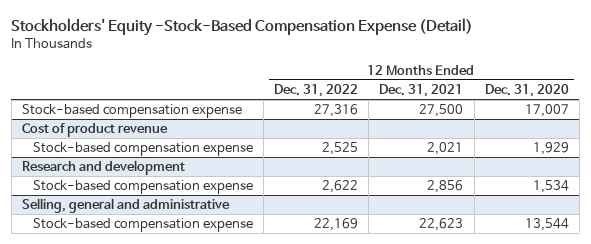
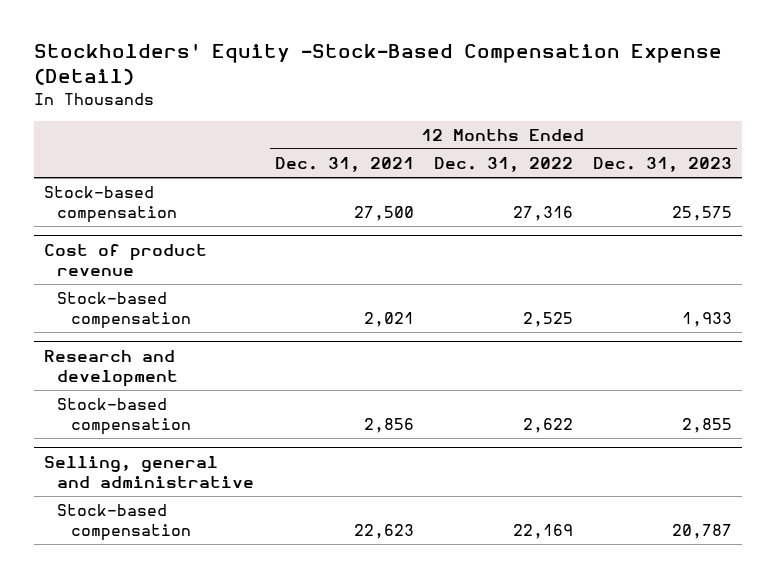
[484,84,569,98] Dec. 31, 2020 -> none
none -> [593,157,733,173] Dec. 31, 2023
[21,104,242,119] Stock-based compensation expense -> [43,186,178,223] Stock-based compensation
[32,142,253,157] Stock-based compensation expense -> [57,292,192,329] Stock-based compensation
[32,180,253,195] Stock-based compensation expense -> [57,398,192,435] Stock-based compensation
[32,218,253,233] Stock-based compensation expense -> [57,504,192,541] Stock-based compensation

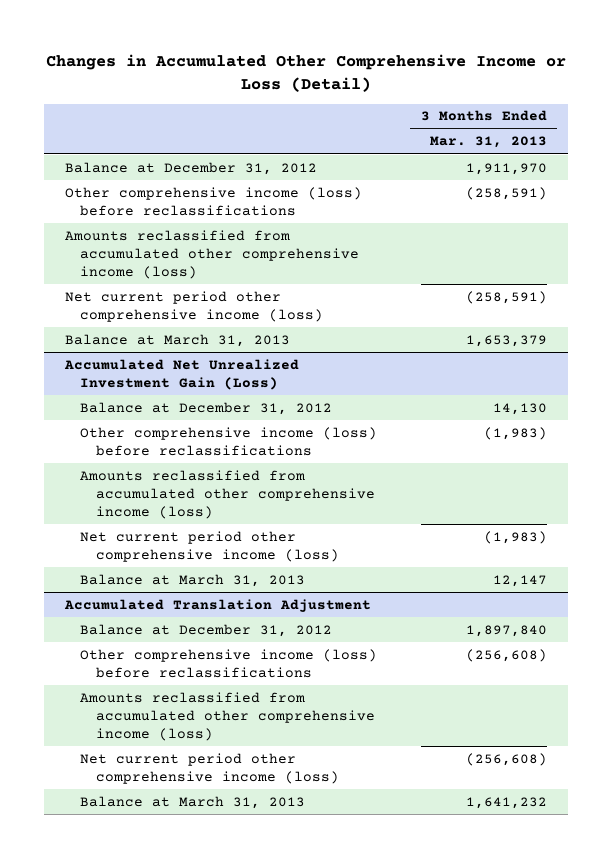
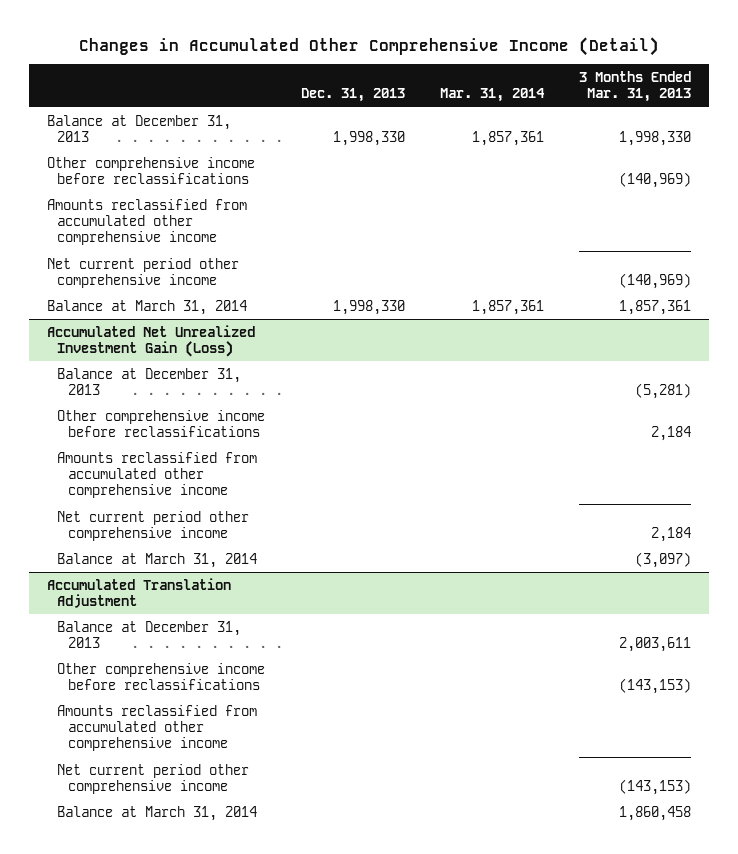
[45,54,566,93] Changes in Accumulated Other Comprehensive Income or Loss (Detail) -> [79,36,660,56] Changes in Accumulated Other Comprehensive Income (Detail)
none -> [300,88,405,103] Dec. 31, 2013
none -> [439,88,545,103] Mar. 31, 2014
[65,161,318,175] Balance at December 31, 2012 -> [46,114,231,143] Balance at December 31, 2013
[465,162,547,175] 1,911,970 -> [619,131,692,147] 1,998,330
[65,186,363,216] Other comprehensive income (loss) before reclassifications -> [46,156,255,185] Other comprehensive income before reclassifications
[465,186,547,200] (258,591) -> [619,172,692,189] (140,969)
[65,229,360,280] Amounts reclassified from accumulated other comprehensive income (loss) -> [46,198,247,246] Amounts reclassified from accumulated other comprehensive income
[65,290,324,322] Net current period other comprehensive income (loss) -> [46,257,239,289] Net current period other comprehensive income
[465,290,547,304] (258,591) -> [619,273,692,290] (140,969)
[65,333,291,347] Balance at March 31, 2013 -> [46,299,247,315] Balance at March 31, 2014
[465,334,547,347] 1,653,379 -> [619,299,692,315] 1,857,361
[80,401,333,415] Balance at December 31, 2012 -> [57,367,242,396] Balance at December 31, 2013
[492,402,547,415] 14,130 -> [635,383,692,400] (5,281)
[80,426,378,456] Other comprehensive income (loss) before reclassifications -> [57,409,266,438] Other comprehensive income before reclassifications
[483,426,547,440] (1,983) -> [651,426,692,442] 2,184
[80,469,375,520] Amounts reclassified from accumulated other comprehensive income (loss) -> [57,451,258,499] Amounts reclassified from accumulated other comprehensive income
[80,530,339,562] Net current period other comprehensive income (loss) -> [57,510,250,542] Net current period other comprehensive income
[483,530,547,544] (1,983) -> [651,527,692,543] 2,184
[80,573,306,587] Balance at March 31, 2013 -> [57,552,258,568] Balance at March 31, 2014
[492,574,547,587] 12,147 -> [635,551,692,568] (3,097)
[80,623,333,637] Balance at December 31, 2012 -> [57,620,242,649] Balance at December 31, 2013
[465,624,547,637] 1,897,840 -> [619,637,692,653] 2,003,611
[80,648,378,678] Other comprehensive income (loss) before reclassifications -> [57,662,266,691] Other comprehensive income before reclassifications
[465,648,547,662] (256,608) -> [619,678,692,695] (143,153)
[80,691,375,742] Amounts reclassified from accumulated other comprehensive income (loss) -> [57,704,258,752] Amounts reclassified from accumulated other comprehensive income
[80,752,339,784] Net current period other comprehensive income (loss) -> [57,763,250,795] Net current period other comprehensive income
[465,752,547,766] (256,608) -> [619,779,692,796] (143,153)
[80,795,306,809] Balance at March 31, 2013 -> [57,805,258,821] Balance at March 31, 2014
[465,796,547,809] 1,641,232 -> [619,805,692,821] 1,860,458

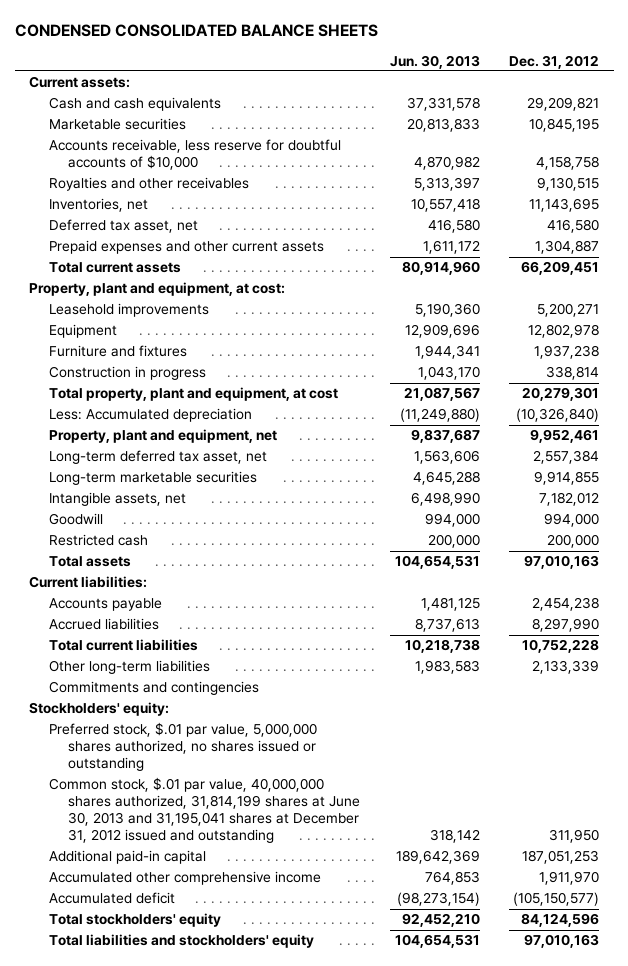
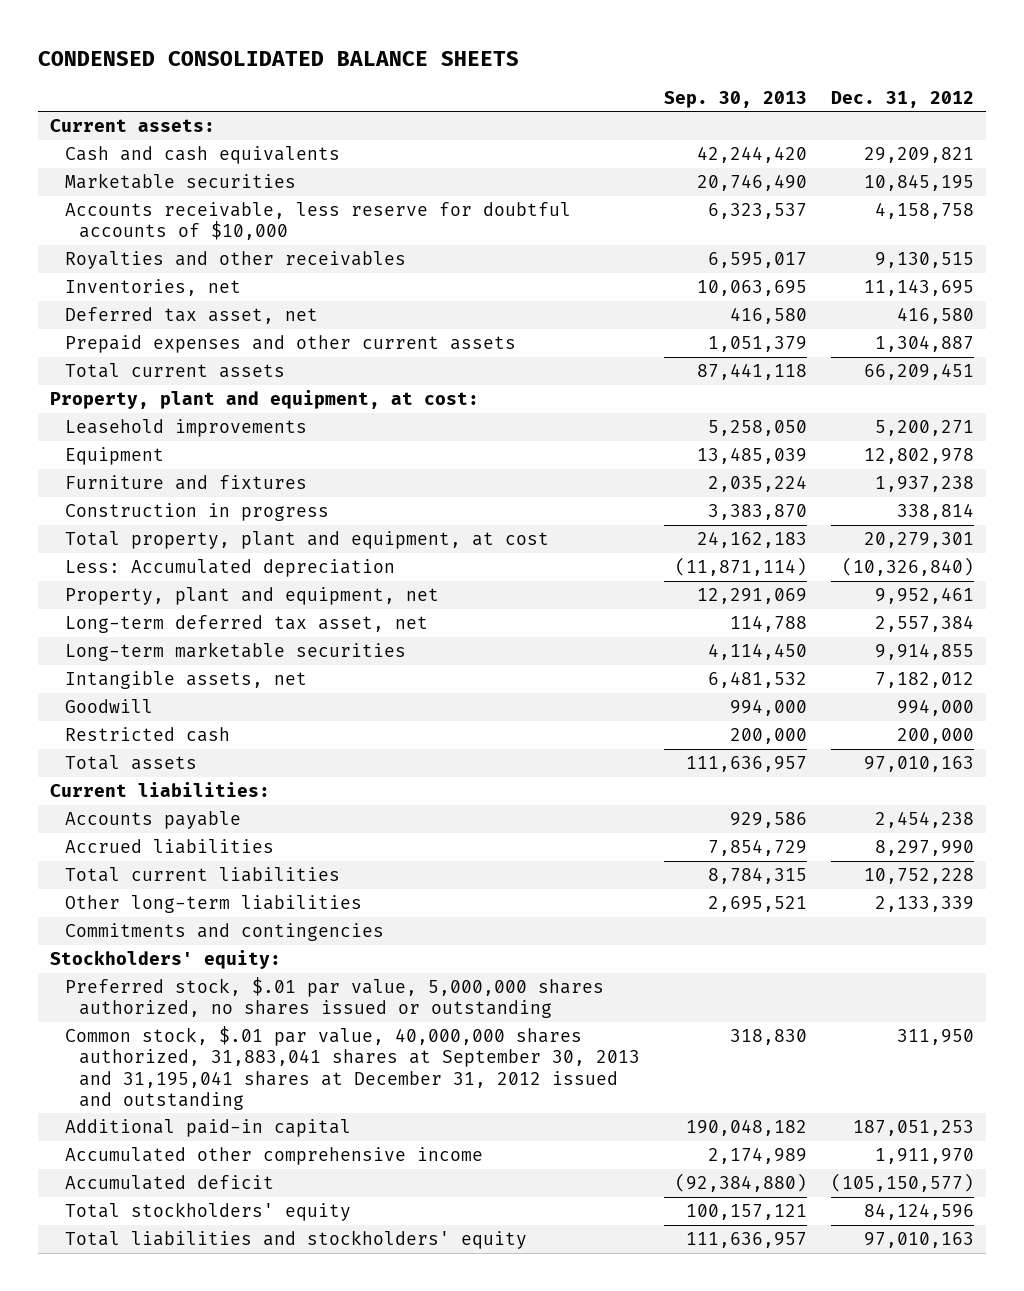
[389,54,480,69] Jun. 30, 2013 -> none
none -> [663,90,807,108] Sep. 30, 2013
[48,777,361,844] Common stock, $.01 par value, 40,000,000 shares authorized, 31,814,199 shares at June 30, 2013 and 31,195,041 shares at December 31, 2012 issued and outstanding -> [64,1025,640,1110] Common stock, $.01 par value, 40,000,000 shares authorized, 31,883,041 shares at September 30, 2013 and 31,195,041 shares at December 31, 2012 issued and outstanding

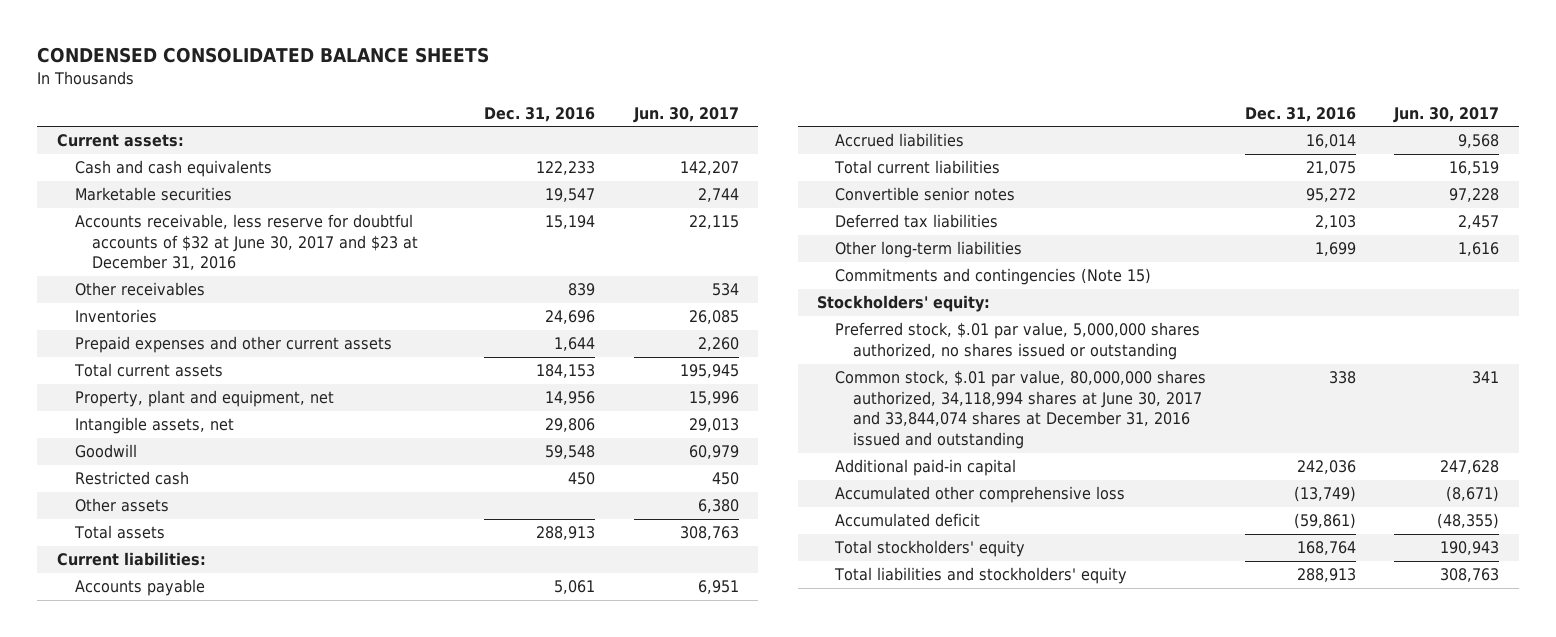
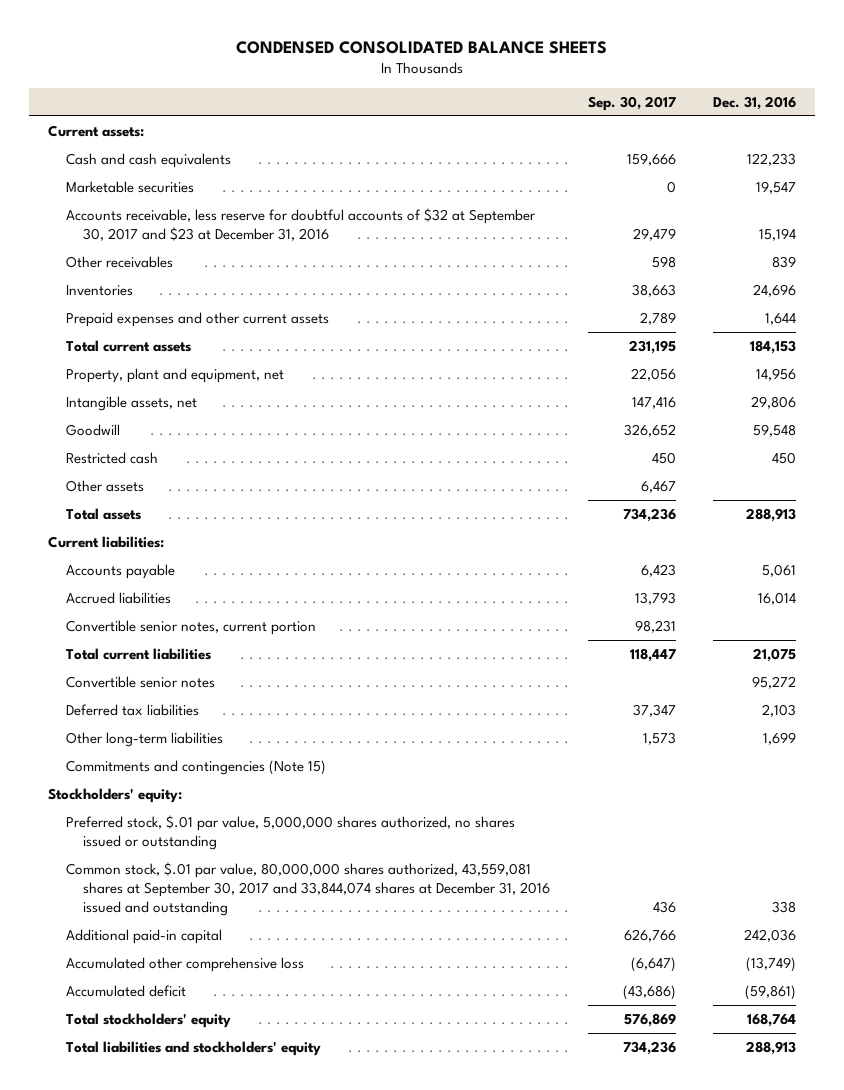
[632,106,739,123] Jun. 30, 2017 -> none
none -> [587,96,676,112] Sep. 30, 2017
[74,214,419,271] Accounts receivable, less reserve for doubtful accounts of $32 at June 30, 2017 and $23 at December 31, 2016 -> [65,207,536,241] Accounts receivable, less reserve for doubtful accounts of $32 at September 30, 2017 and $23 at December 31, 2016
none -> [65,619,316,635] Convertible senior notes, current portion
[835,370,1207,449] Common stock, $.01 par value, 80,000,000 shares authorized, 34,118,994 shares at June 30, 2017 and 33,844,074 shares at December 31, 2016 issued and outstanding -> [65,861,551,916] Common stock, $.01 par value, 80,000,000 shares authorized, 43,559,081 shares at September 30, 2017 and 33,844,074 shares at December 31, 2016 issued and outstanding

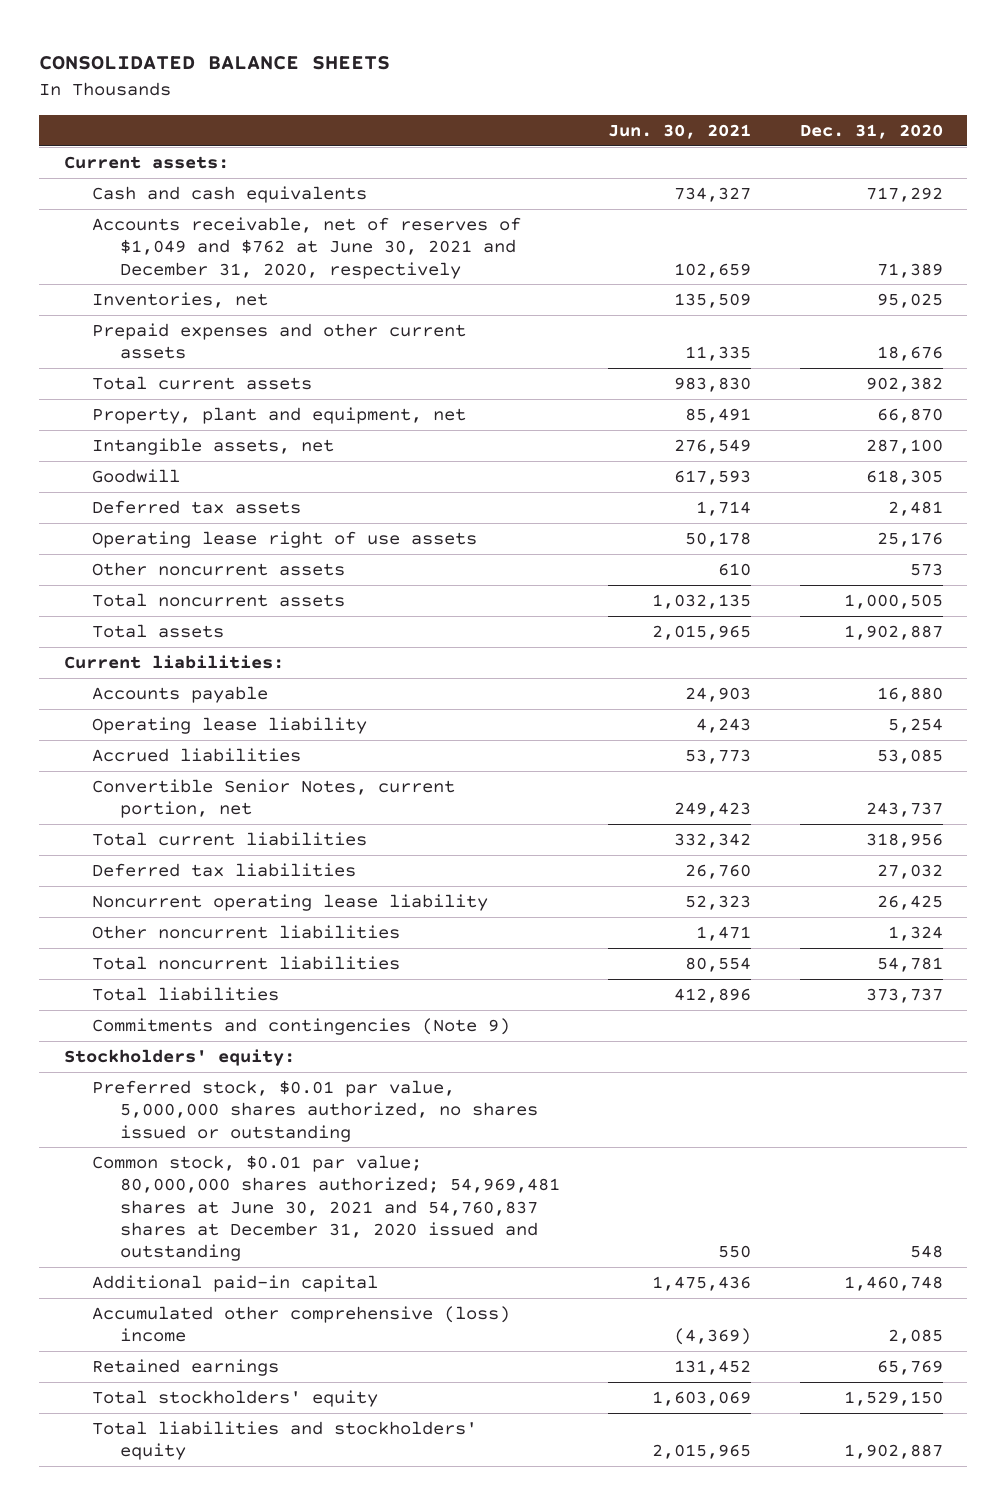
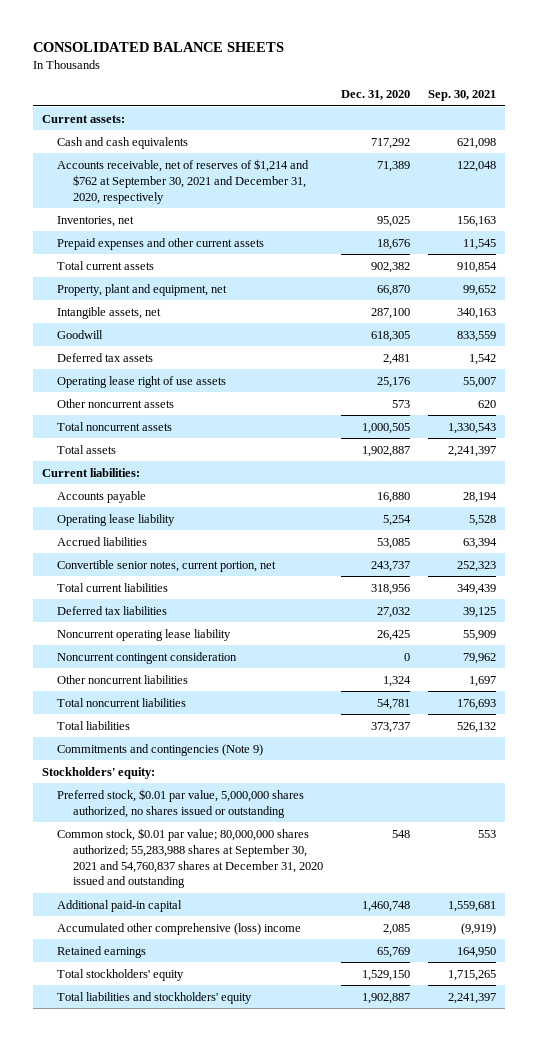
[608,123,752,139] Jun. 30, 2021 -> none
none -> [428,89,497,101] Sep. 30, 2021
[91,217,521,279] Accounts receivable, net of reserves of $1,049 and $762 at June 30, 2021 and December 31, 2020, respectively -> [57,158,310,204] Accounts receivable, net of reserves of $1,214 and $762 at September 30, 2021 and December 31, 2020, respectively
[91,779,455,819] Convertible Senior Notes, current portion, net -> [57,559,277,572] Convertible senior notes, current portion, net
none -> [57,651,238,664] Noncurrent contingent consideration
[91,1155,561,1261] Common stock, $0.01 par value; 80,000,000 shares authorized; 54,969,481 shares at June 30, 2021 and 54,760,837 shares at December 31, 2020 issued and outstanding -> [57,827,323,889] Common stock, $0.01 par value; 80,000,000 shares authorized; 55,283,988 shares at September 30, 2021 and 54,760,837 shares at December 31, 2020 issued and outstanding

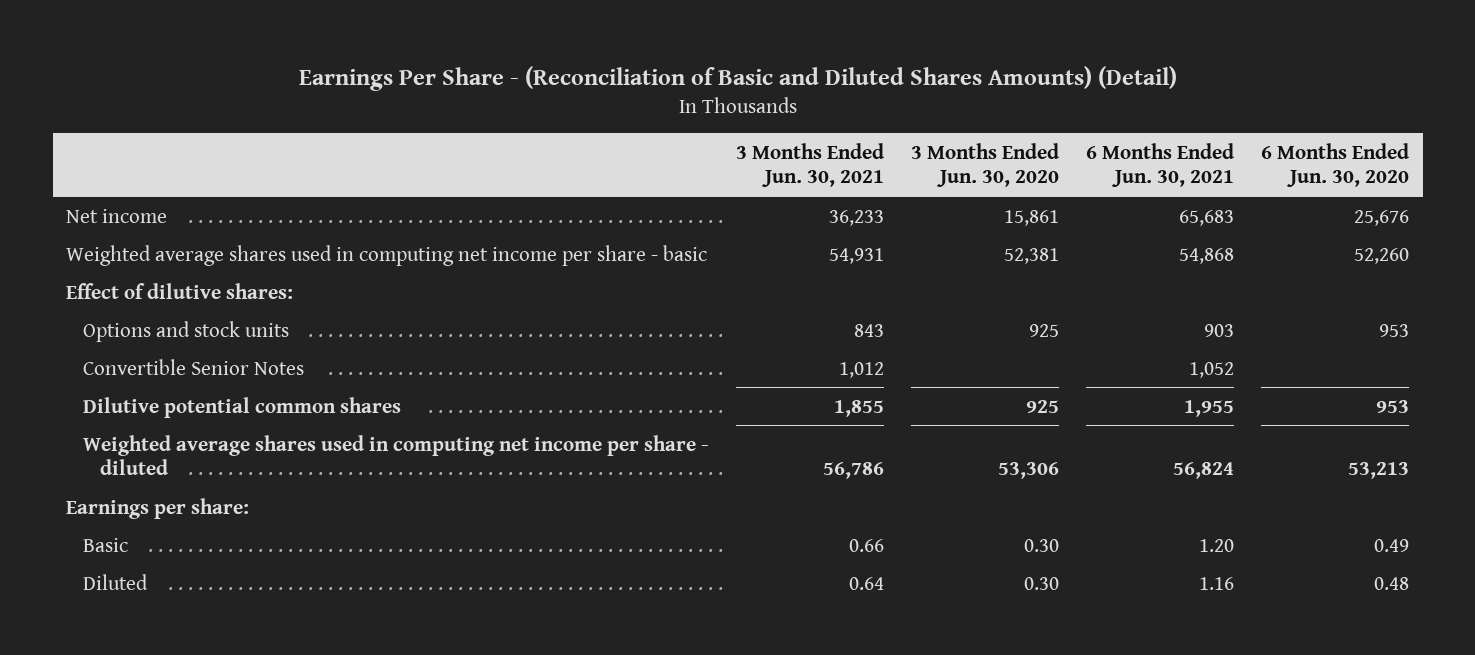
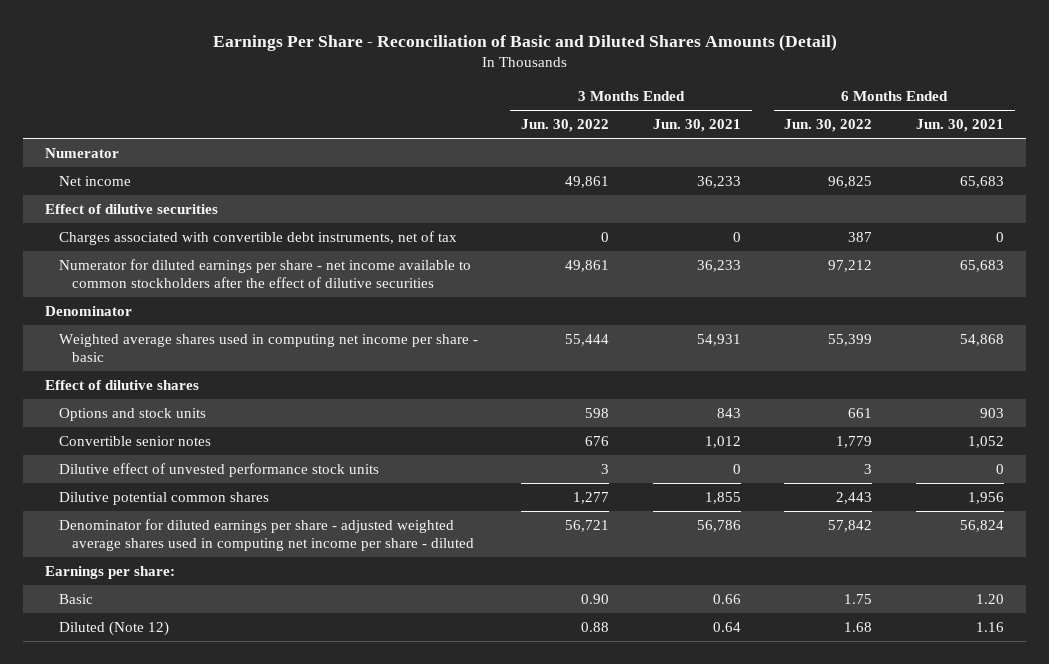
[298,65,1177,91] Earnings Per Share - (Reconciliation of Basic and Diluted Shares Amounts) (Detail) -> [212,33,837,51] Earnings Per Share - Reconciliation of Basic and Diluted Shares Amounts (Detail)
[911,142,1060,188] 3 Months Ended Jun. 30, 2020 -> none
[1261,142,1410,188] 6 Months Ended Jun. 30, 2020 -> none
none -> [521,119,610,133] Jun. 30, 2022
none -> [784,119,873,133] Jun. 30, 2022
none -> [45,147,120,158] Numerator
none -> [45,203,219,214] Effect of dilutive securities
none -> [58,230,457,245] Charges associated with convertible debt instruments, net of tax
none -> [58,258,471,289] Numerator for diluted earnings per share - net income available to common stockholders after the effect of dilutive securities
none -> [45,305,133,316] Denominator
[66,282,294,299] Effect of dilutive shares: -> [45,379,200,390] Effect of dilutive shares
[83,358,305,375] Convertible Senior Notes -> [58,435,211,446] Convertible senior notes
none -> [58,462,379,477] Dilutive effect of unvested performance stock units
[1184,399,1235,417] 1,955 -> [968,491,1005,504] 1,956
[83,434,710,476] Weighted average shares used in computing net income per share - diluted -> [58,518,475,552] Denominator for diluted earnings per share - adjusted weighted average shares used in computing net income per share - diluted
[83,573,149,590] Diluted -> [58,620,169,636] Diluted (Note 12)

